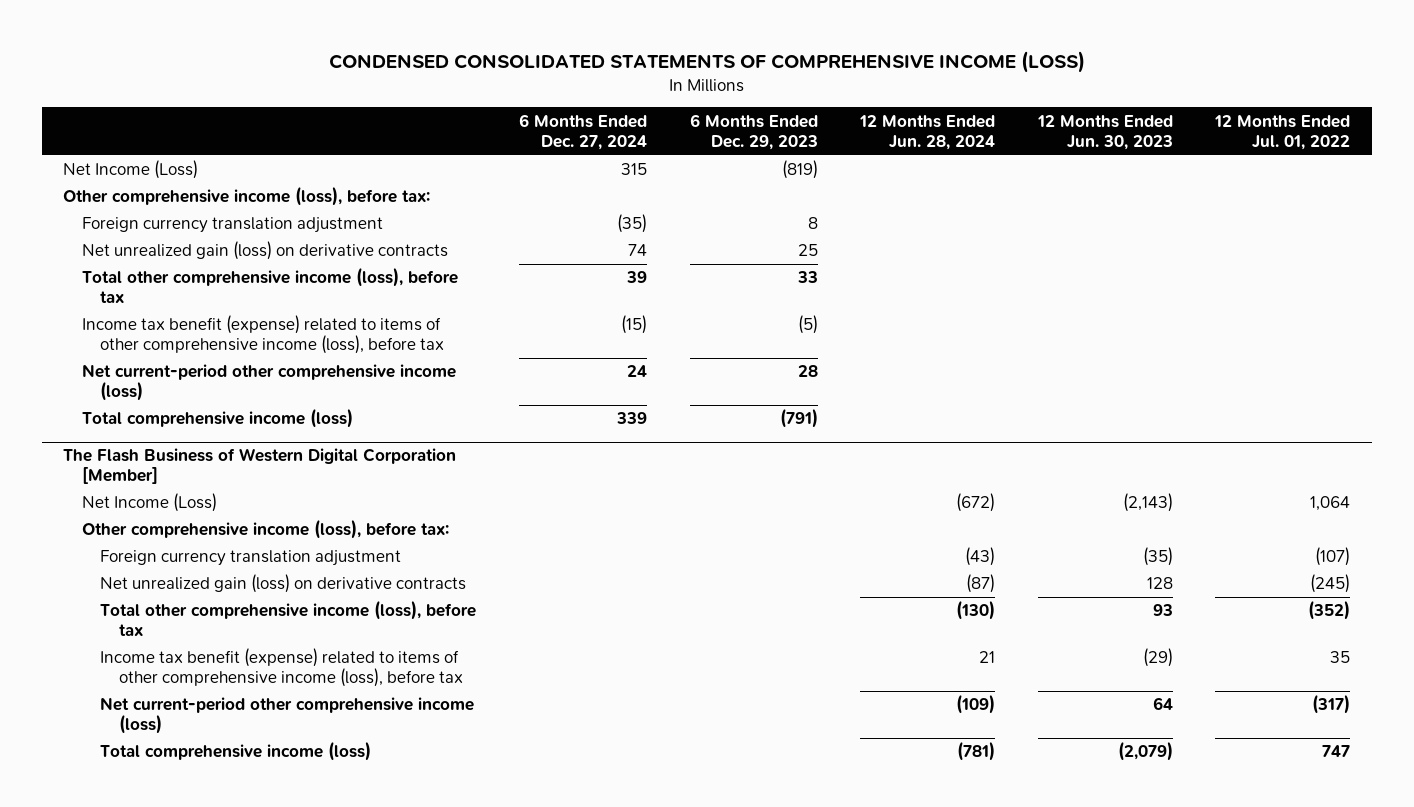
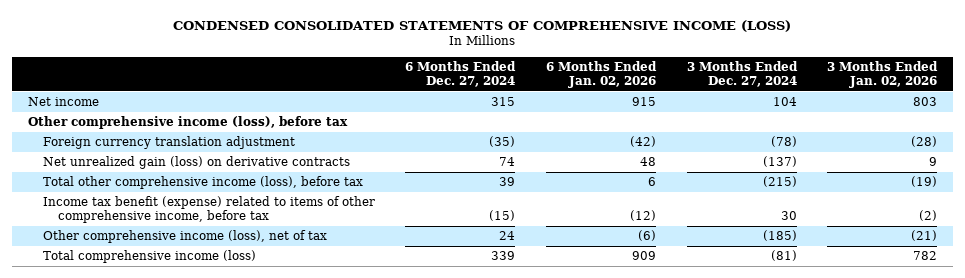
[689,113,818,150] 6 Months Ended Dec. 29, 2023 -> none
[859,114,996,150] 12 Months Ended Jun. 28, 2024 -> none
[1036,114,1173,150] 12 Months Ended Jun. 30, 2023 -> none
[1214,114,1351,150] 12 Months Ended Jul. 01, 2022 -> none
none -> [546,60,658,89] 6 Months Ended Jan. 02, 2026
none -> [686,60,798,88] 3 Months Ended Dec. 27, 2024
none -> [827,60,939,89] 3 Months Ended Jan. 02, 2026
[63,160,199,180] Net Income (Loss) -> [27,97,99,107] Net income
[63,186,431,207] Other comprehensive income (loss), before tax: -> [27,116,348,130] Other comprehensive income (loss), before tax
[81,315,445,355] Income tax benefit (expense) related to items of other comprehensive income (loss), before tax -> [42,196,375,224] Income tax benefit (expense) related to items of other comprehensive income, before tax
[81,364,456,402] Net current-period other comprehensive income (loss) -> [42,230,327,244] Other comprehensive income (loss), net of tax
[63,448,457,485] The Flash Business of Western Digital Corporation [Member] -> none
[81,493,217,513] Net Income (Loss) -> none
[81,519,449,540] Other comprehensive income (loss), before tax: -> none
[100,550,402,567] Foreign currency translation adjustment -> none
[100,574,467,594] Net unrealized gain (loss) on derivative contracts -> none
[100,600,477,637] Total other comprehensive income (loss), before tax -> none
[100,648,464,688] Income tax benefit (expense) related to items of other comprehensive income (loss), before tax -> none
[100,697,475,735] Net current-period other comprehensive income (loss) -> none
[100,741,372,762] Total comprehensive income (loss) -> none

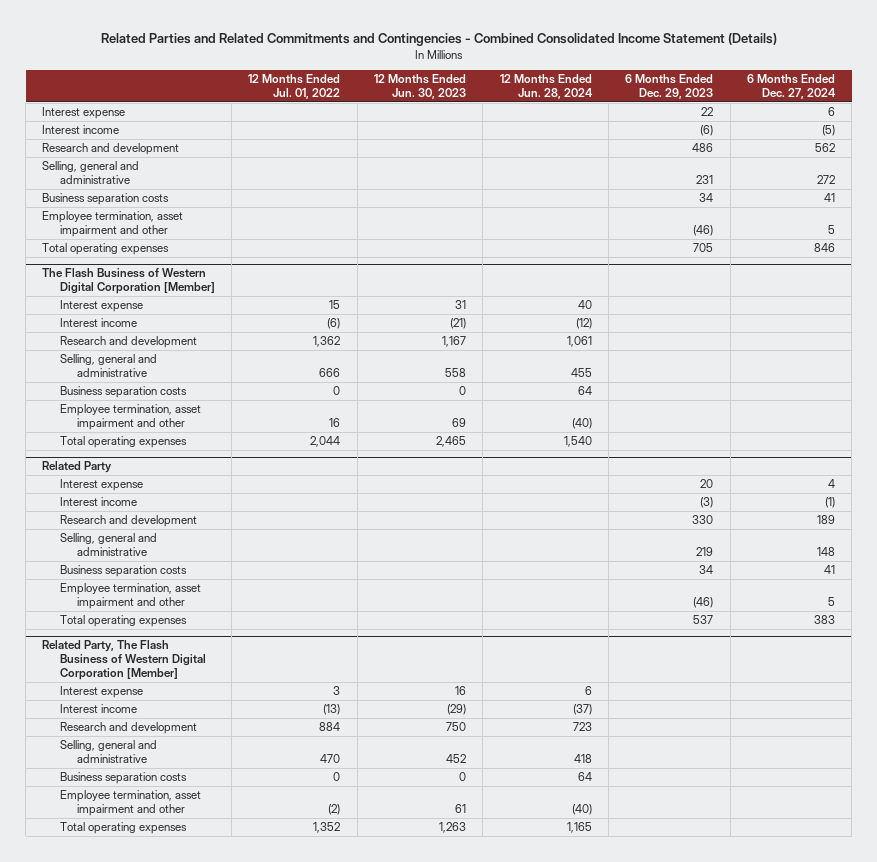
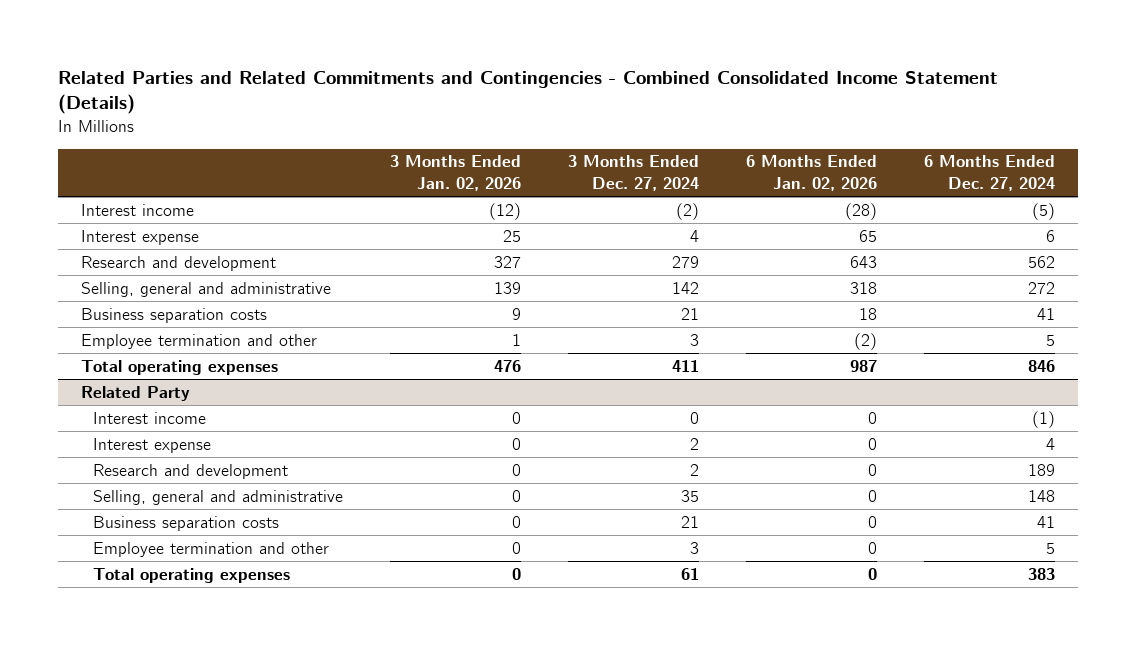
[248,74,341,100] 12 Months Ended Jul. 01, 2022 -> none
[374,74,467,100] 12 Months Ended Jun. 30, 2023 -> none
[499,74,593,100] 12 Months Ended Jun. 28, 2024 -> none
[625,74,714,100] 6 Months Ended Dec. 29, 2023 -> none
none -> [389,155,521,191] 3 Months Ended Jan. 02, 2026
none -> [567,155,699,191] 3 Months Ended Dec. 27, 2024
none -> [745,155,877,191] 6 Months Ended Jan. 02, 2026
[42,107,126,120] Interest expense -> [81,229,200,245] Interest expense
[42,211,184,238] Employee termination, asset impairment and other -> [81,333,318,349] Employee termination and other
[42,268,215,295] The Flash Business of Western Digital Corporation [Member] -> none
[59,300,143,313] Interest expense -> none
[59,318,137,328] Interest income -> none
[59,336,197,349] Research and development -> none
[59,354,157,378] Selling, general and administrative -> none
[59,386,187,399] Business separation costs -> none
[59,404,201,431] Employee termination, asset impairment and other -> none
[59,436,187,449] Total operating expenses -> none
[59,479,143,492] Interest expense -> [92,437,211,453] Interest expense
[59,583,201,610] Employee termination, asset impairment and other -> [92,541,329,557] Employee termination and other
[42,640,206,681] Related Party, The Flash Business of Western Digital Corporation [Member] -> none
[59,686,143,699] Interest expense -> none
[59,704,137,714] Interest income -> none
[59,722,197,735] Research and development -> none
[59,740,157,764] Selling, general and administrative -> none
[59,772,187,785] Business separation costs -> none
[59,790,201,817] Employee termination, asset impairment and other -> none
[59,822,187,835] Total operating expenses -> none

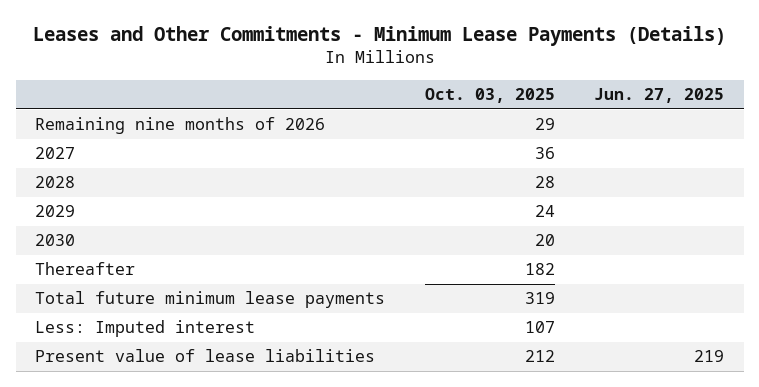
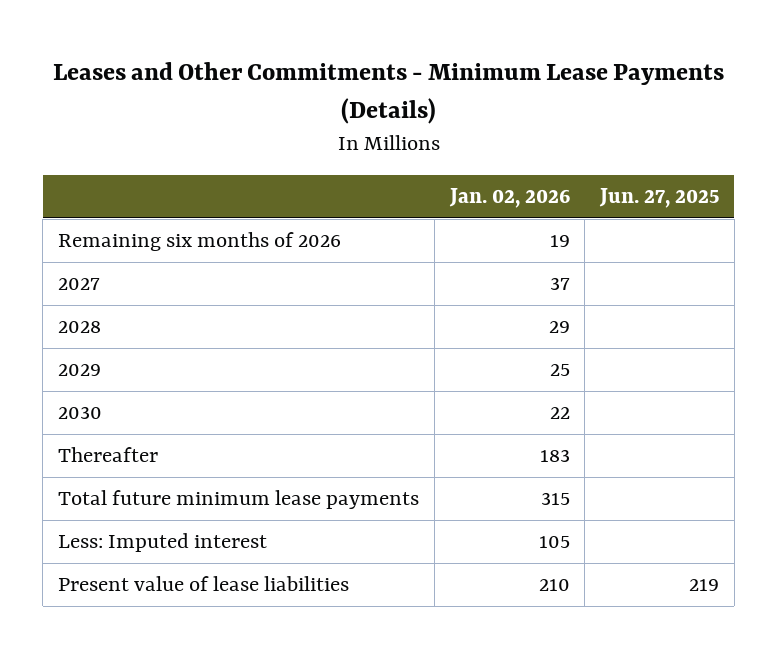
[424,88,555,104] Oct. 03, 2025 -> none
none -> [448,188,570,209] Jan. 02, 2026
[35,117,326,135] Remaining nine months of 2026 -> [58,232,342,252] Remaining six months of 2026

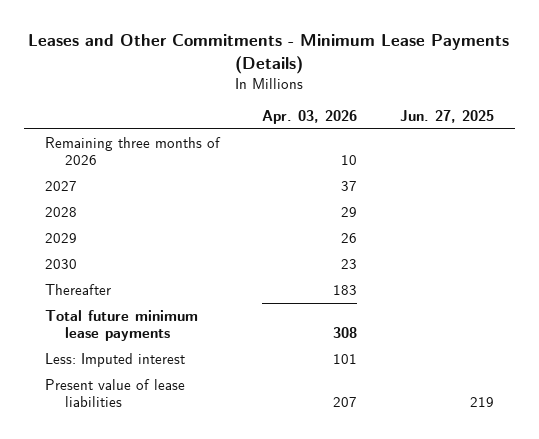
[448,188,570,209] Jan. 02, 2026 -> none
none -> [262,110,358,125] Apr. 03, 2026
[58,232,342,252] Remaining six months of 2026 -> [44,136,221,166] Remaining three months of 2026

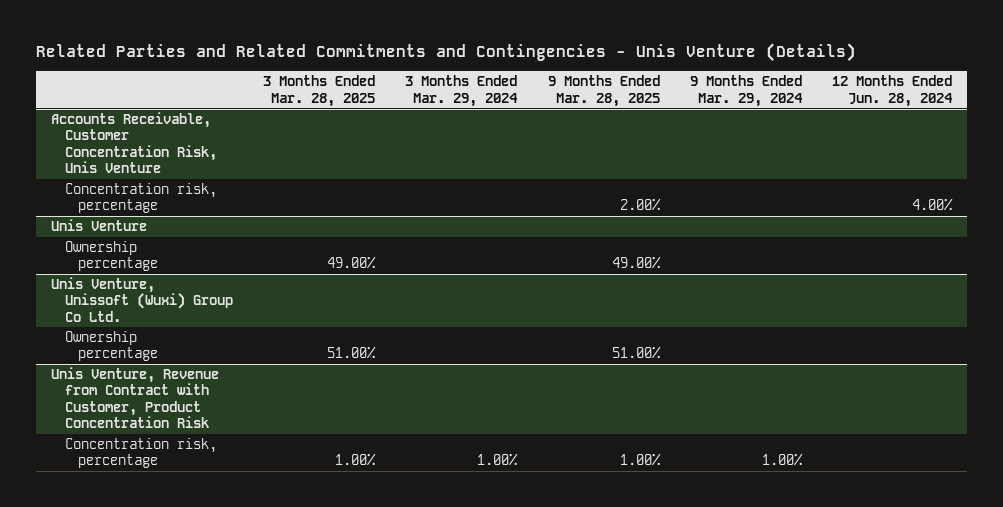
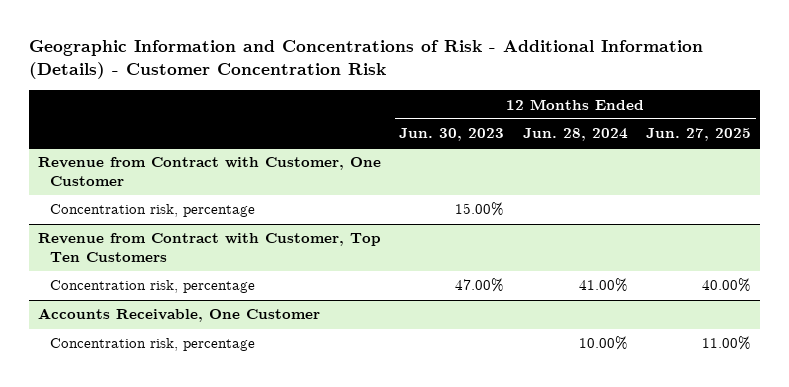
[36,43,857,63] Related Parties and Related Commitments and Contingencies - Unis Venture (Details) -> [28,40,703,80] Geographic Information and Concentrations of Risk - Additional Information (Details) - Customer Concentration Risk
[263,75,376,107] 3 Months Ended Mar. 28, 2025 -> none
[405,75,519,107] 3 Months Ended Mar. 29, 2024 -> none
[547,75,660,107] 9 Months Ended Mar. 28, 2025 -> none
[689,75,803,107] 9 Months Ended Mar. 29, 2024 -> none
none -> [399,128,505,142] Jun. 30, 2023
none -> [646,128,752,142] Jun. 27, 2025
[51,112,217,174] Accounts Receivable, Customer Concentration Risk, Unis Venture -> none
[64,183,217,214] Concentration risk, percentage -> none
[51,219,148,232] Unis Venture -> none
[64,241,159,272] Ownership percentage -> none
[51,277,233,322] Unis Venture, Unissoft (Wuxi) Group Co Ltd. -> none
[64,331,159,362] Ownership percentage -> none
[51,367,220,429] Unis Venture, Revenue from Contract with Customer, Product Concentration Risk -> none
[64,438,217,469] Concentration risk, percentage -> none
none -> [38,157,382,186] Revenue from Contract with Customer, One Customer
none -> [50,204,256,218] Concentration risk, percentage
none -> [38,233,382,262] Revenue from Contract with Customer, Top Ten Customers
none -> [50,280,256,294] Concentration risk, percentage
none -> [38,308,321,323] Accounts Receivable, One Customer
none -> [50,338,256,352] Concentration risk, percentage

